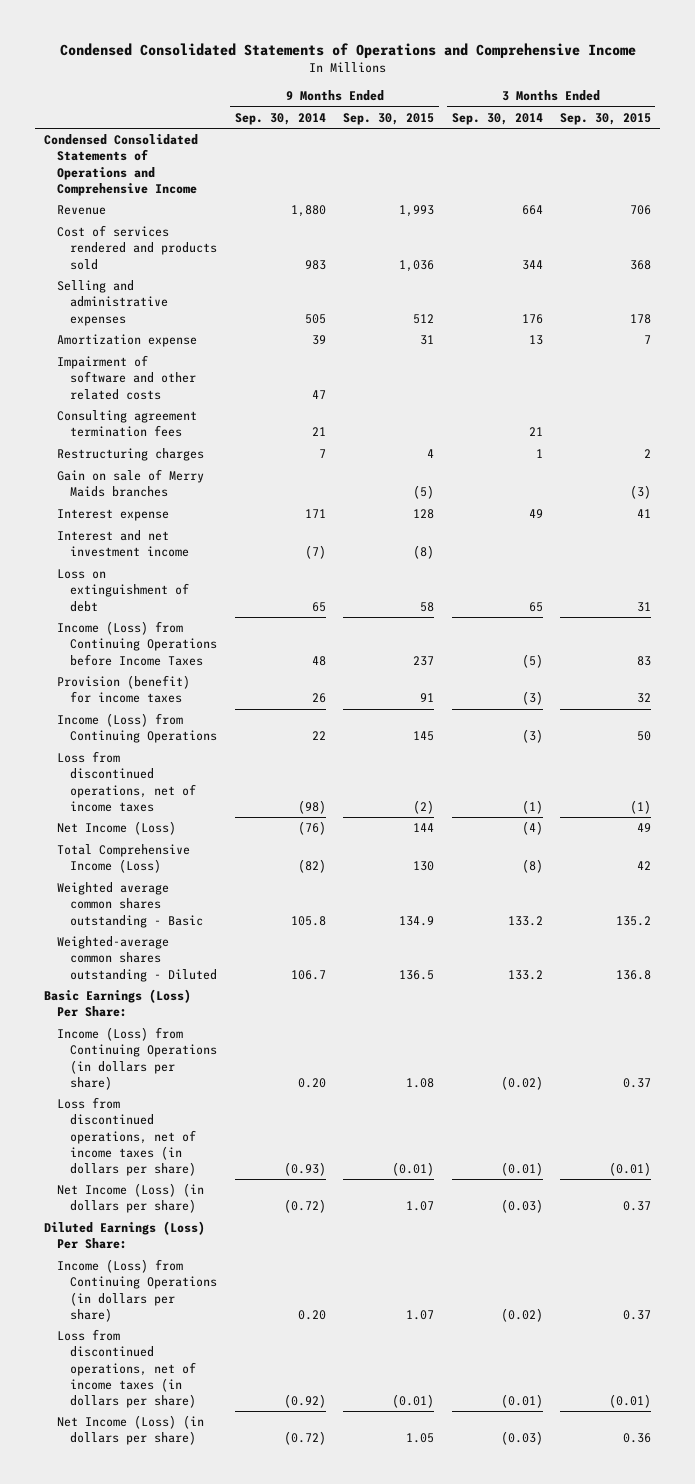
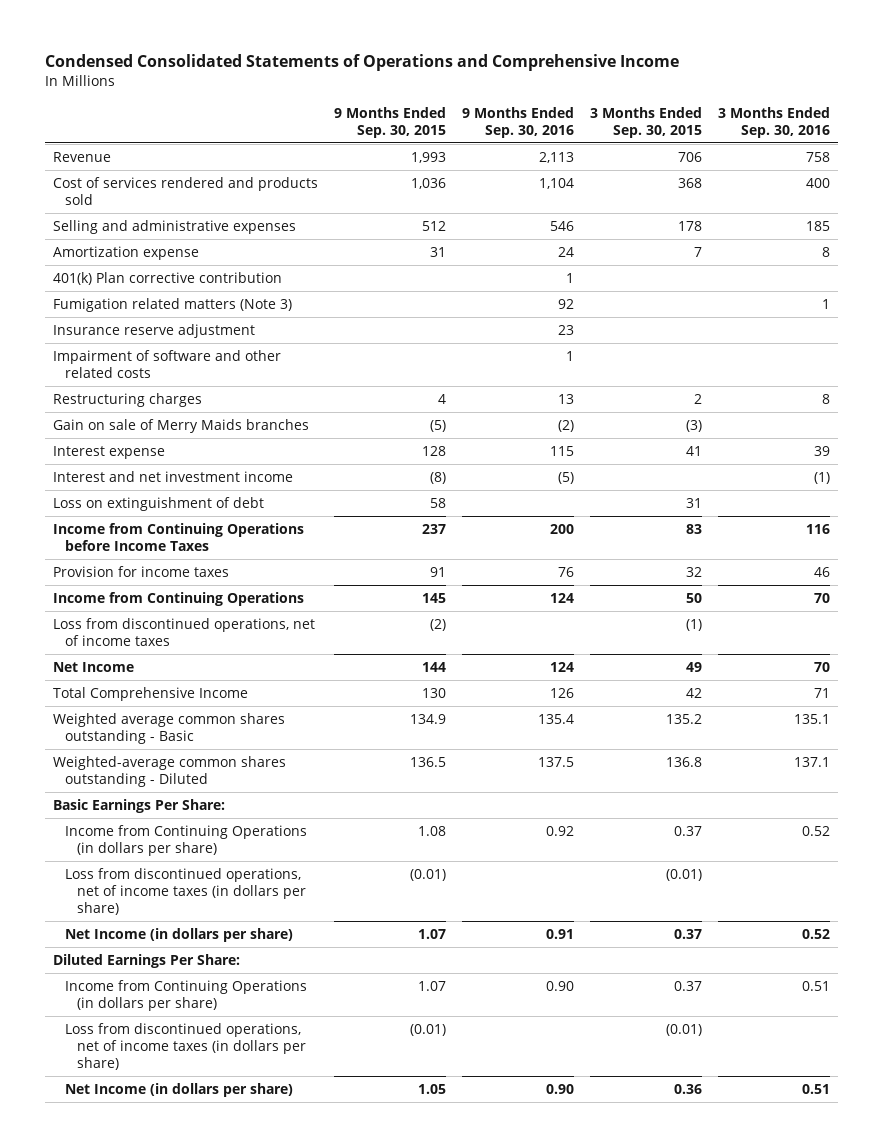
[234,113,326,126] Sep. 30, 2014 -> none
[451,113,543,126] Sep. 30, 2014 -> none
none -> [462,106,575,138] 9 Months Ended Sep. 30, 2016
none -> [718,106,831,138] 3 Months Ended Sep. 30, 2016
[44,134,199,196] Condensed Consolidated Statements of Operations and Comprehensive Income -> none
none -> [53,271,283,285] 401(k) Plan corrective contribution
none -> [53,297,293,312] Fumigation related matters (Note 3)
none -> [53,323,256,338] Insurance reserve adjustment
[57,410,198,438] Consulting agreement termination fees -> none
[57,621,218,666] Income (Loss) from Continuing Operations before Income Taxes -> [53,522,305,551] Income from Continuing Operations before Income Taxes
[57,675,191,704] Provision (benefit) for income taxes -> [53,565,230,577] Provision for income taxes
[57,713,218,744] Income (Loss) from Continuing Operations -> [53,591,305,606] Income from Continuing Operations
[57,821,177,836] Net Income (Loss) -> [53,661,135,672] Net Income
[57,844,191,874] Total Comprehensive Income (Loss) -> [53,686,249,701] Total Comprehensive Income
[44,989,192,1018] Basic Earnings (Loss) Per Share: -> [53,798,226,813] Basic Earnings Per Share:
[57,1027,218,1090] Income (Loss) from Continuing Operations (in dollars per share) -> [65,824,308,856] Income from Continuing Operations (in dollars per share)
[57,1183,205,1214] Net Income (Loss) (in dollars per share) -> [65,927,294,942] Net Income (in dollars per share)
[44,1221,206,1250] Diluted Earnings (Loss) Per Share: -> [53,953,241,968] Diluted Earnings Per Share:
[57,1259,218,1322] Income (Loss) from Continuing Operations (in dollars per share) -> [65,979,308,1011] Income from Continuing Operations (in dollars per share)
[57,1415,205,1446] Net Income (Loss) (in dollars per share) -> [65,1082,294,1097] Net Income (in dollars per share)

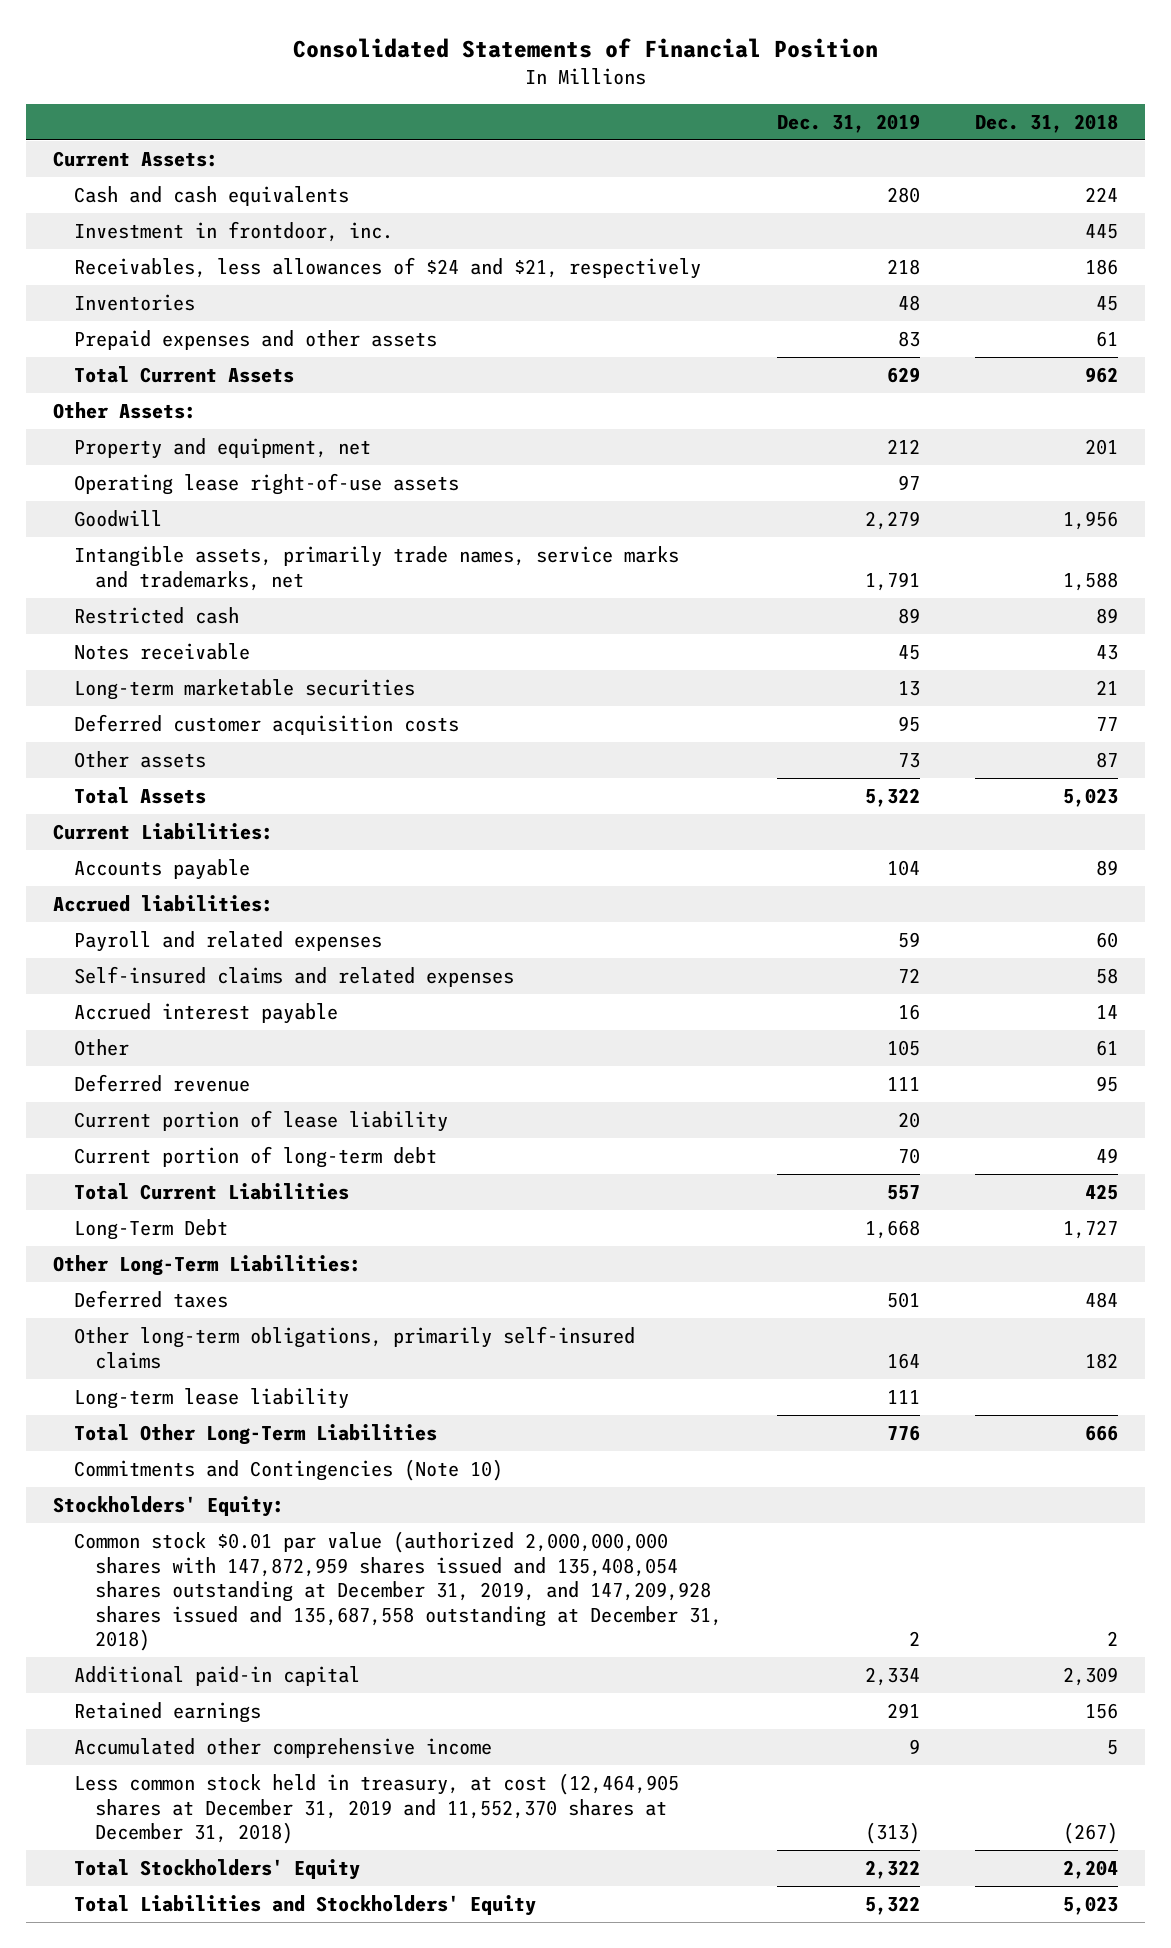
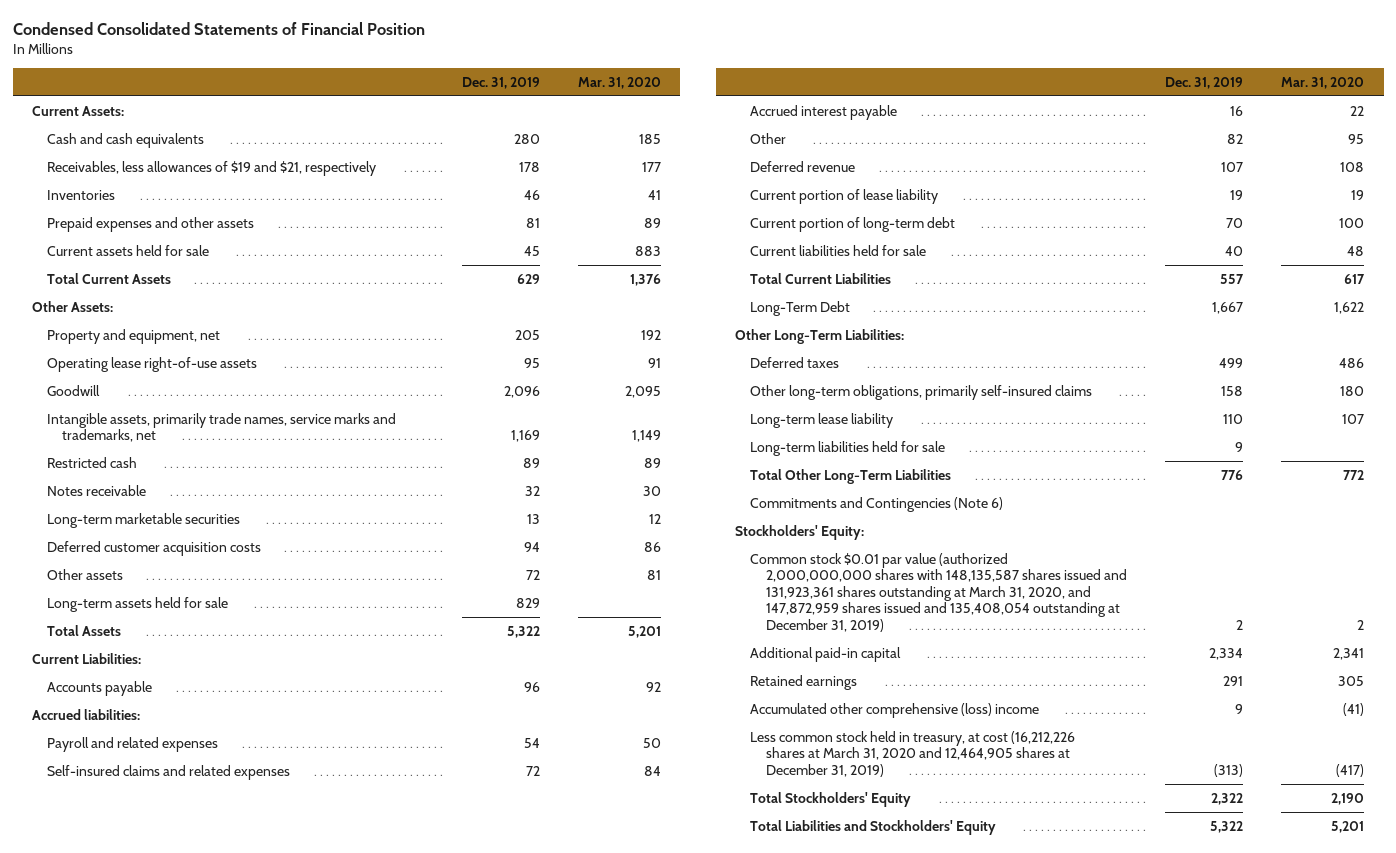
[292,37,878,58] Consolidated Statements of Financial Position -> [12,21,425,35] Condensed Consolidated Statements of Financial Position
[974,113,1118,133] Dec. 31, 2018 -> none
none -> [578,76,662,89] Mar. 31, 2020
[74,221,394,243] Investment in frontdoor, inc. -> none
[74,257,702,280] Receivables, less allowances of $24 and $21, respectively -> [47,160,377,176] Receivables, less allowances of $19 and $21, respectively
[886,259,920,276] 218 -> [518,161,540,172] 178
[897,295,920,312] 48 -> [523,189,540,200] 46
[897,331,920,348] 83 -> [525,217,540,228] 81
none -> [47,244,210,256] Current assets held for sale
[886,439,920,455] 212 -> [514,329,540,340] 205
[897,475,920,491] 97 -> [523,357,540,368] 95
[864,511,920,531] 2,279 -> [503,385,540,398] 2,096
[864,571,920,591] 1,791 -> [510,430,540,443] 1,169
[897,645,920,661] 45 -> [524,485,540,496] 32
[897,716,920,733] 95 -> [523,541,540,552] 94
[897,753,920,769] 73 -> [525,569,540,580] 72
none -> [47,596,229,612] Long-term assets held for sale
[886,860,920,877] 104 -> [523,681,540,692] 96
[897,932,920,949] 59 -> [523,737,540,748] 54
[886,1040,920,1057] 105 -> [1226,133,1243,144] 82
[886,1077,920,1092] 111 -> [1220,161,1243,172] 107
[897,1112,920,1129] 20 -> [1229,189,1243,200] 19
none -> [750,244,927,256] Current liabilities held for sale
[864,1220,920,1240] 1,668 -> [1211,301,1243,314] 1,667
[886,1292,920,1309] 501 -> [1218,357,1243,368] 499
[886,1352,920,1369] 164 -> [1220,385,1243,396] 158
[886,1390,920,1405] 111 -> [1222,413,1243,424] 110
none -> [750,440,946,456] Long-term liabilities held for sale
[74,1459,504,1482] Commitments and Contingencies (Note 10) -> [750,496,1004,512] Commitments and Contingencies (Note 6)
[74,1531,722,1652] Common stock $0.01 par value (authorized 2,000,000,000 shares with 147,872,959 shares issued and 135,408,054 shares outstanding at December 31, 2019, and 147,209,928 shares issued and 135,687,558 outstanding at December 31, 2018) -> [750,552,1127,632] Common stock $0.01 par value (authorized 2,000,000,000 shares with 148,135,587 shares issued and 131,923,361 shares outstanding at March 31, 2020, and 147,872,959 shares issued and 135,408,054 outstanding at December 31, 2019)
[74,1738,493,1759] Accumulated other comprehensive income -> [750,702,1040,718] Accumulated other comprehensive (loss) income
[74,1773,680,1845] Less common stock held in treasury, at cost (12,464,905 shares at December 31, 2019 and 11,552,370 shares at December 31, 2018) -> [750,730,1076,777] Less common stock held in treasury, at cost (16,212,226 shares at March 31, 2020 and 12,464,905 shares at December 31, 2019)

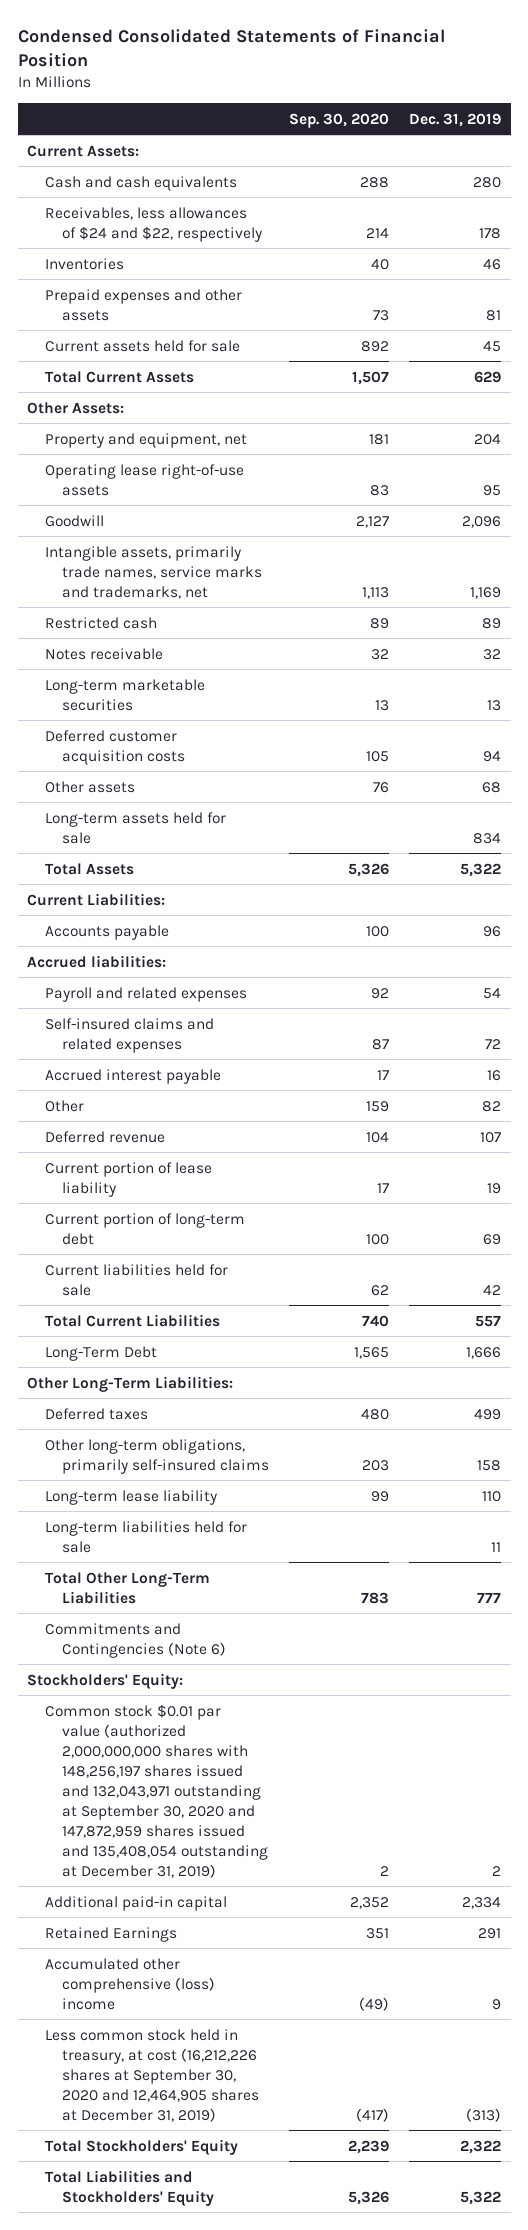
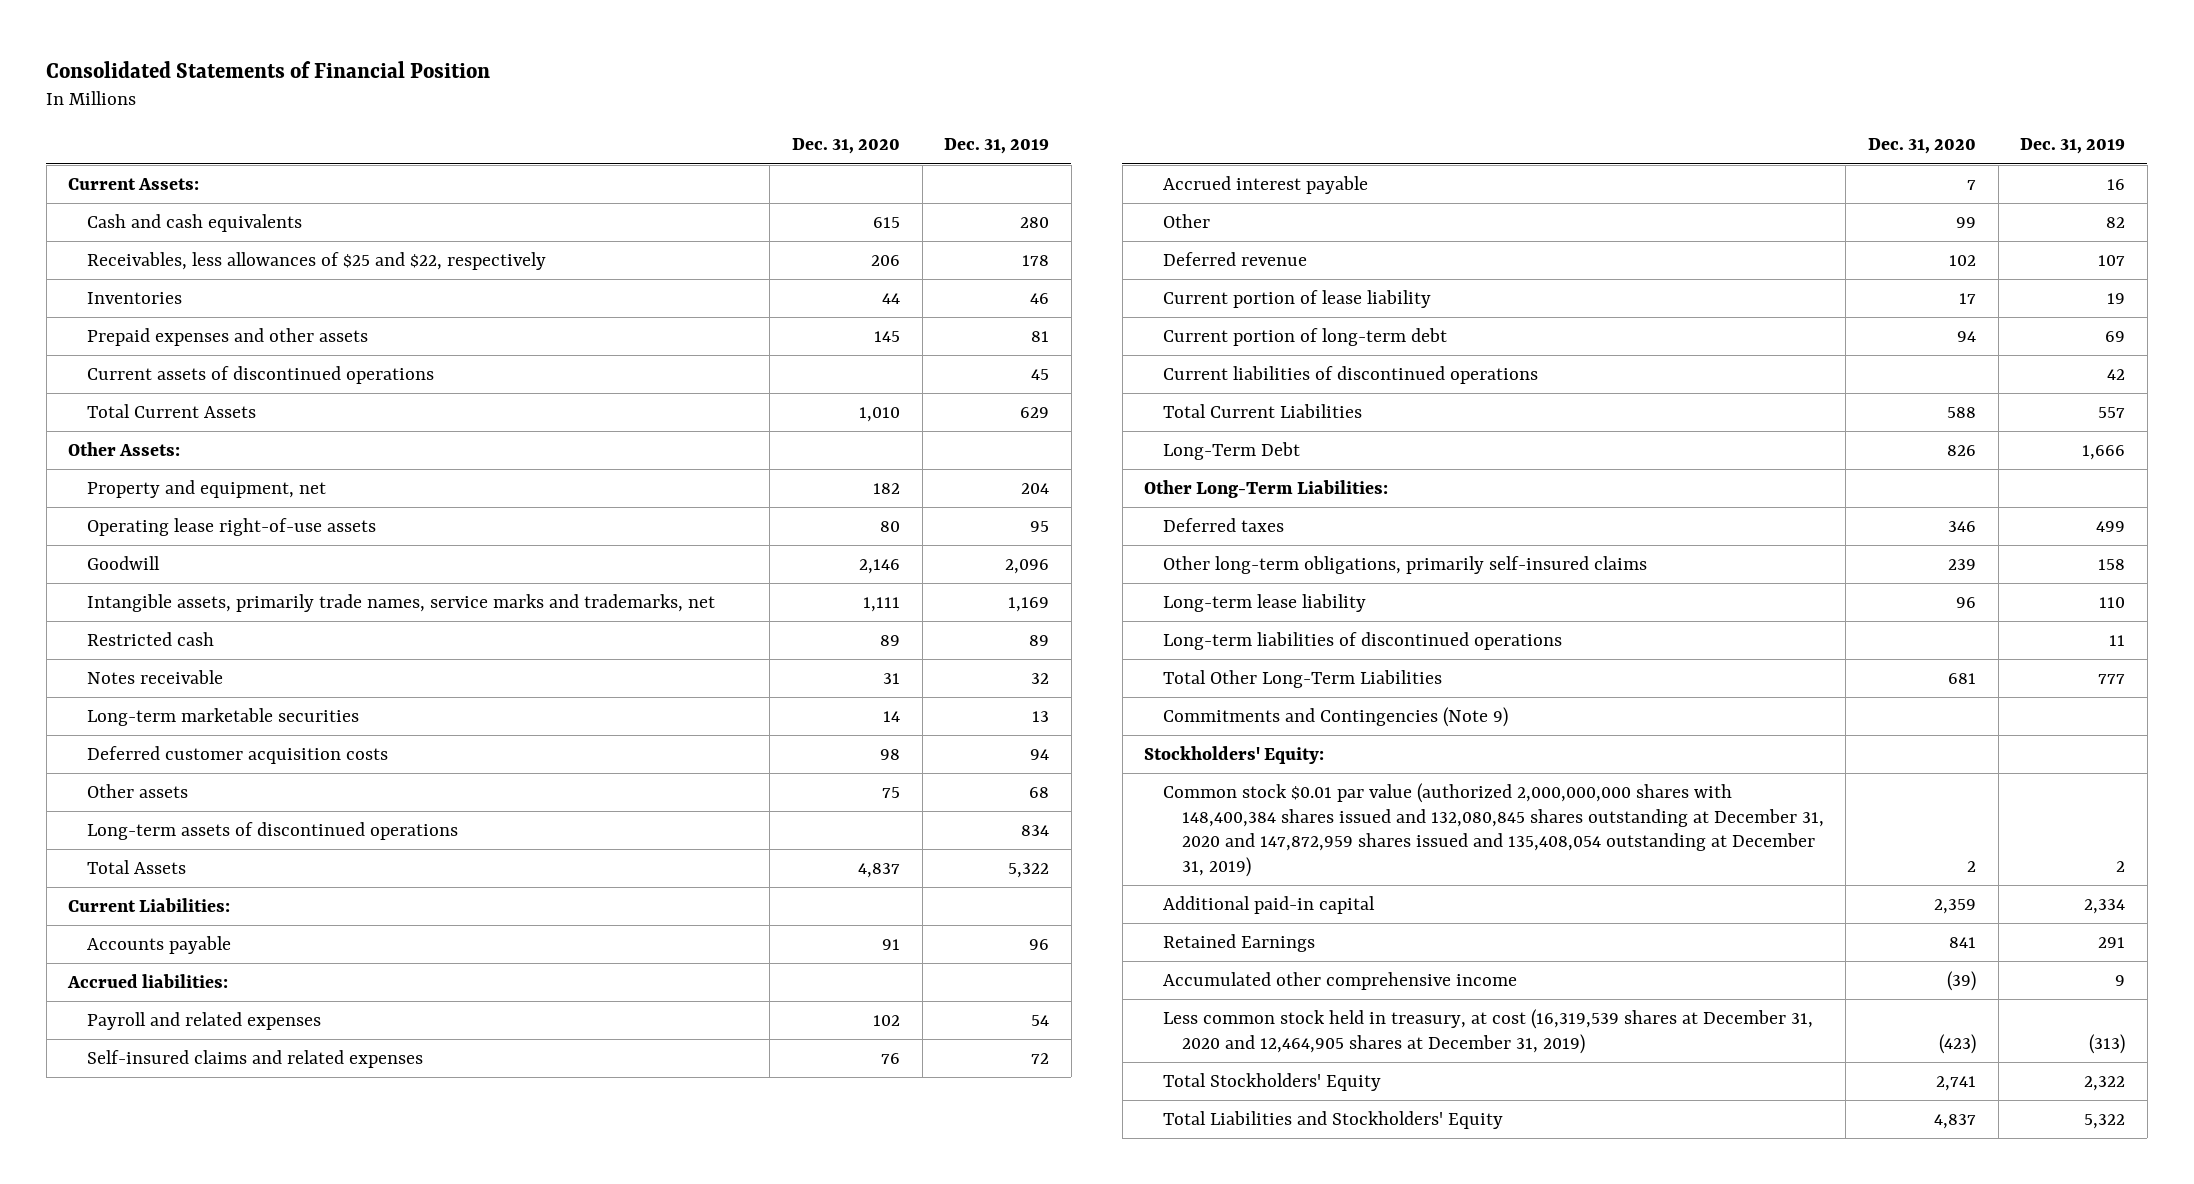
[17,28,445,68] Condensed Consolidated Statements of Financial Position -> [46,60,491,78] Consolidated Statements of Financial Position
[289,112,390,128] Sep. 30, 2020 -> none
none -> [791,138,900,155] Dec. 31, 2020
[44,206,263,242] Receivables, less allowances of $24 and $22, respectively -> [86,251,546,270] Receivables, less allowances of $25 and $22, respectively
[44,339,240,352] Current assets held for sale -> none
none -> [86,365,434,384] Current assets of discontinued operations
[44,811,226,844] Long-term assets held for sale -> [86,821,458,840] Long-term assets of discontinued operations
[44,1263,228,1296] Current liabilities held for sale -> none
none -> [1163,365,1539,384] Current liabilities of discontinued operations
[44,1520,247,1553] Long-term liabilities held for sale -> [1163,631,1563,650] Long-term liabilities of discontinued operations
[44,1622,227,1658] Commitments and Contingencies (Note 6) -> [1163,706,1509,727] Commitments and Contingencies (Note 9)
[44,1703,269,1878] Common stock $0.01 par value (authorized 2,000,000,000 shares with 148,256,197 shares issued and 132,043,971 outstanding at September 30, 2020 and 147,872,959 shares issued and 135,408,054 outstanding at December 31, 2019) -> [1163,782,1824,878] Common stock $0.01 par value (authorized 2,000,000,000 shares with 148,400,384 shares issued and 132,080,845 shares outstanding at December 31, 2020 and 147,872,959 shares issued and 135,408,054 outstanding at December 31, 2019)
[44,1957,216,2010] Accumulated other comprehensive (loss) income -> [1163,971,1518,990] Accumulated other comprehensive income
[44,2028,260,2122] Less common stock held in treasury, at cost (16,212,226 shares at September 30, 2020 and 12,464,905 shares at December 31, 2019) -> [1163,1008,1814,1054] Less common stock held in treasury, at cost (16,319,539 shares at December 31, 2020 and 12,464,905 shares at December 31, 2019)

